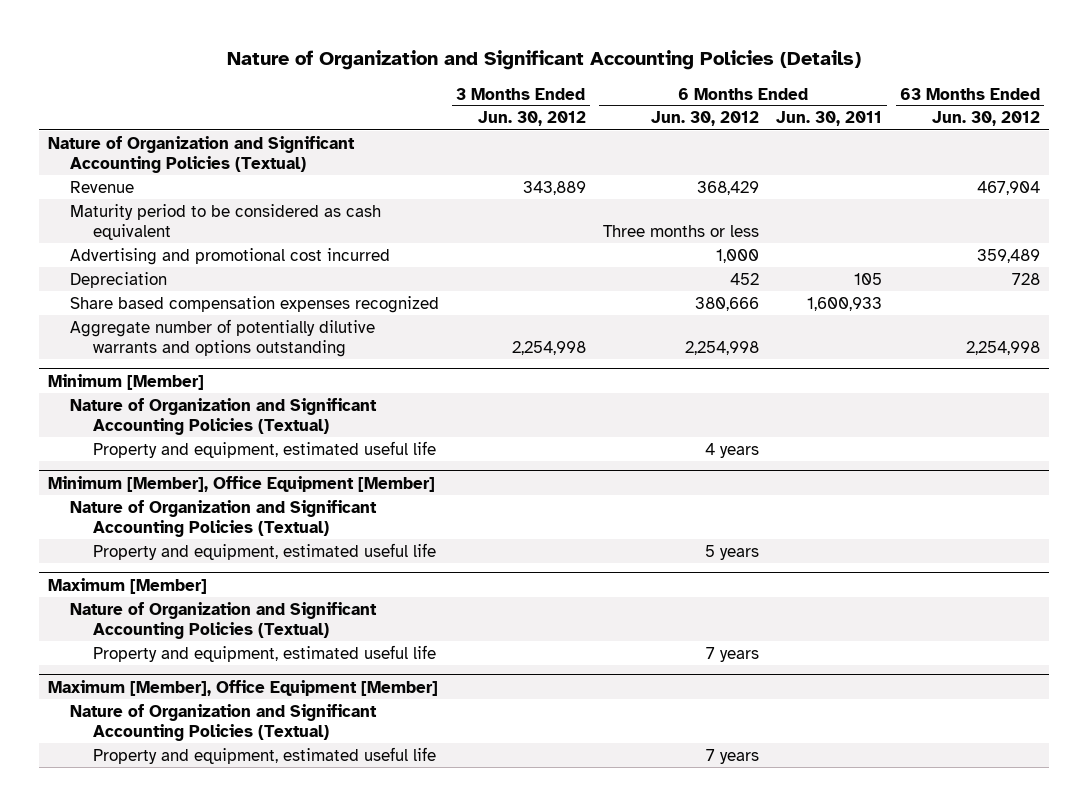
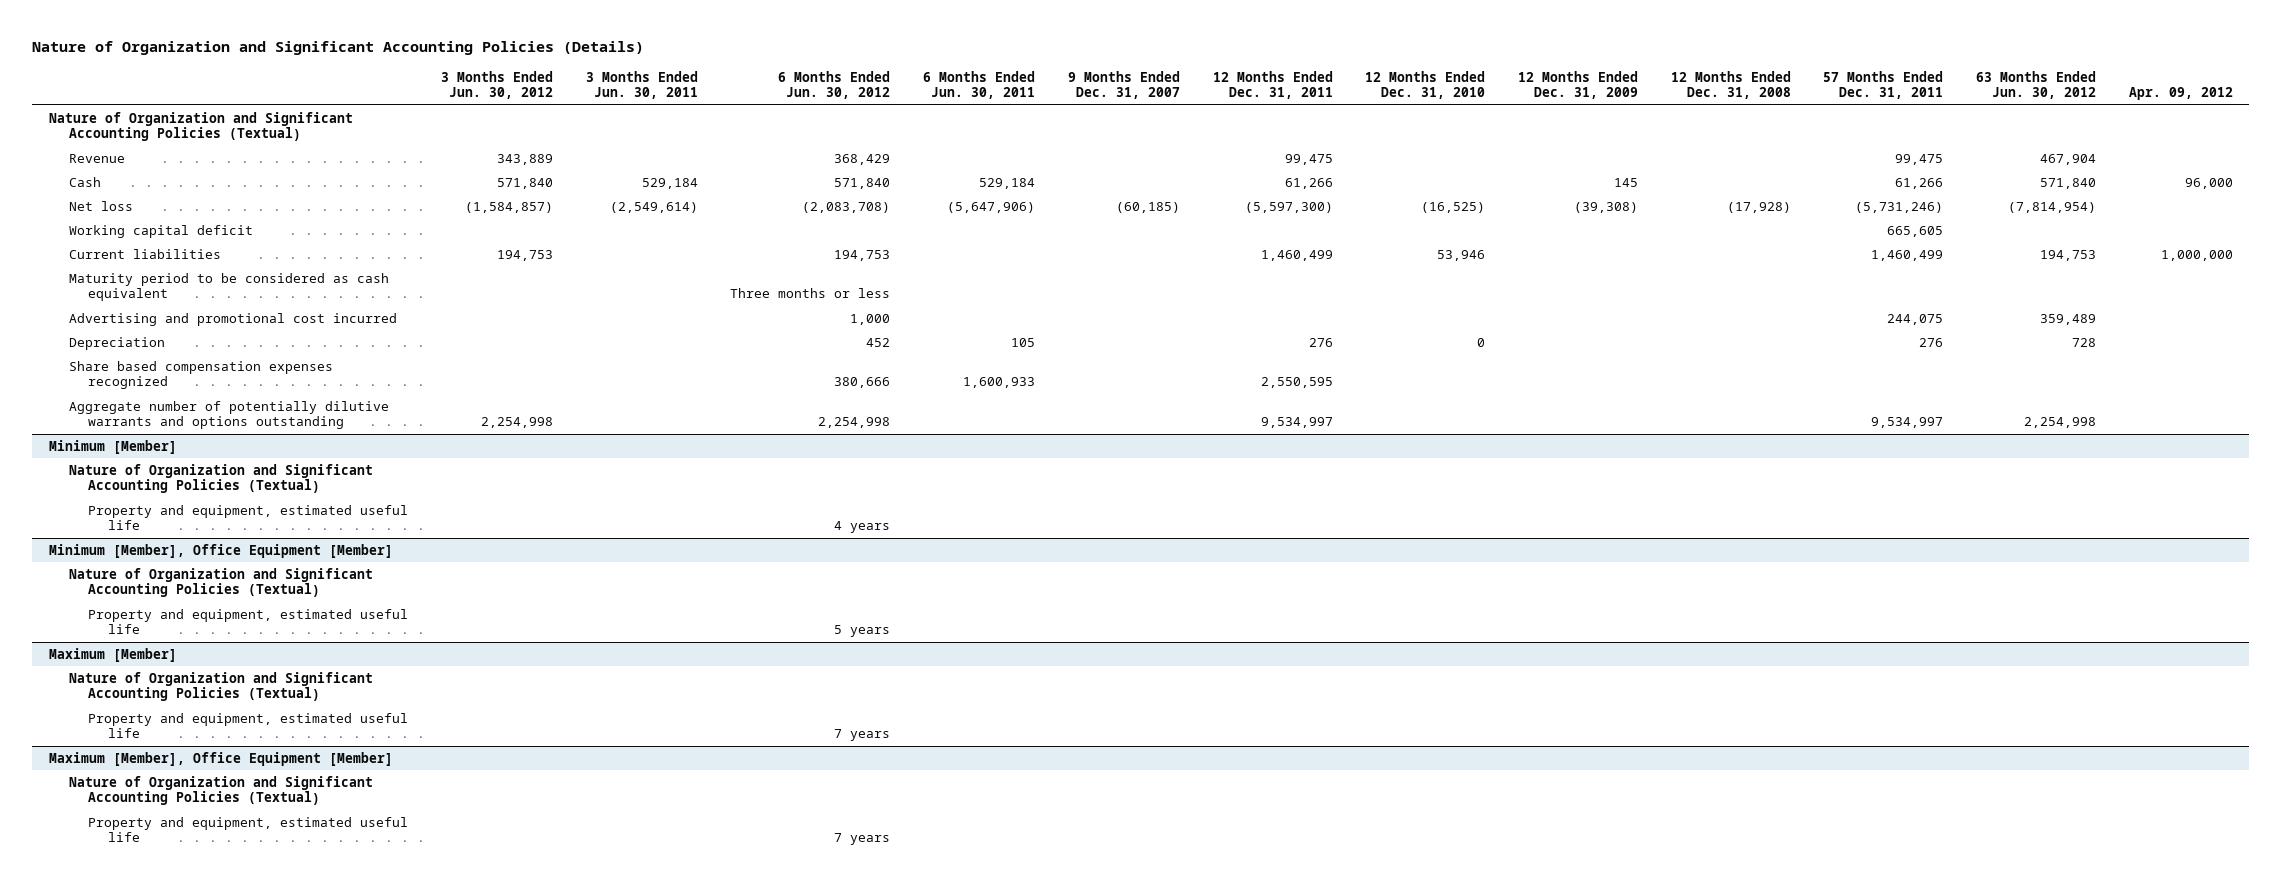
none -> [585,71,698,100] 3 Months Ended Jun. 30, 2011
none -> [1067,71,1180,100] 9 Months Ended Dec. 31, 2007
none -> [1212,71,1333,100] 12 Months Ended Dec. 31, 2011
none -> [1365,71,1486,100] 12 Months Ended Dec. 31, 2010
none -> [1517,71,1638,100] 12 Months Ended Dec. 31, 2009
none -> [1670,71,1791,100] 12 Months Ended Dec. 31, 2008
none -> [1823,71,1944,100] 57 Months Ended Dec. 31, 2011
none -> [2128,87,2233,101] Apr. 09, 2012
none -> [68,176,101,187] Cash
none -> [68,200,133,211] Net loss
none -> [68,224,253,238] Working capital deficit
none -> [68,248,221,259] Current liabilities

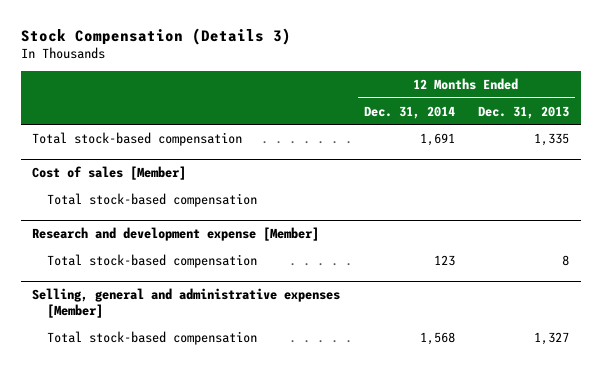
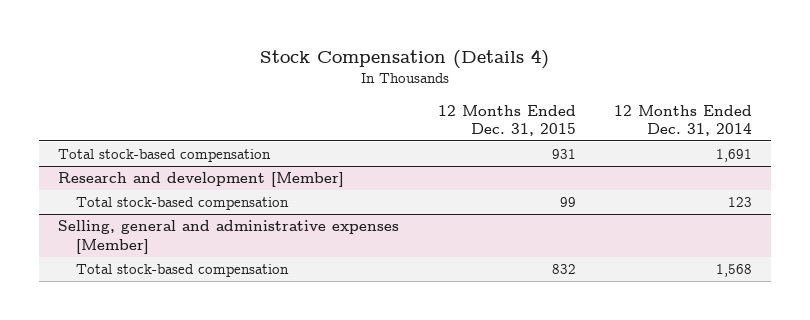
[20,27,291,45] Stock Compensation (Details 3) -> [260,48,550,69] Stock Compensation (Details 4)
[478,105,570,119] Dec. 31, 2013 -> none
none -> [437,104,576,136] 12 Months Ended Dec. 31, 2015
[32,165,187,180] Cost of sales [Member] -> none
[47,192,258,207] Total stock-based compensation -> none
[32,226,320,241] Research and development expense [Member] -> [58,172,345,188] Research and development [Member]

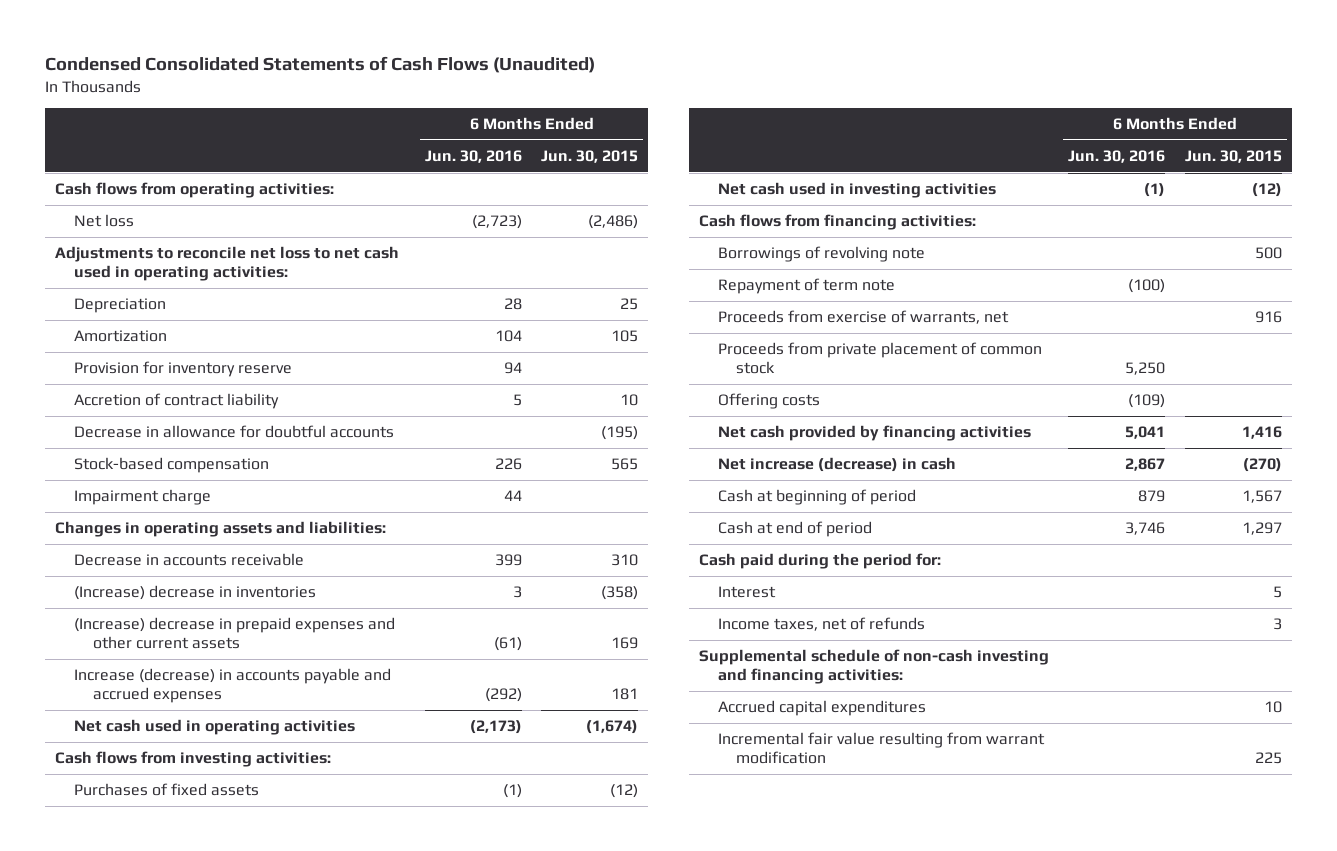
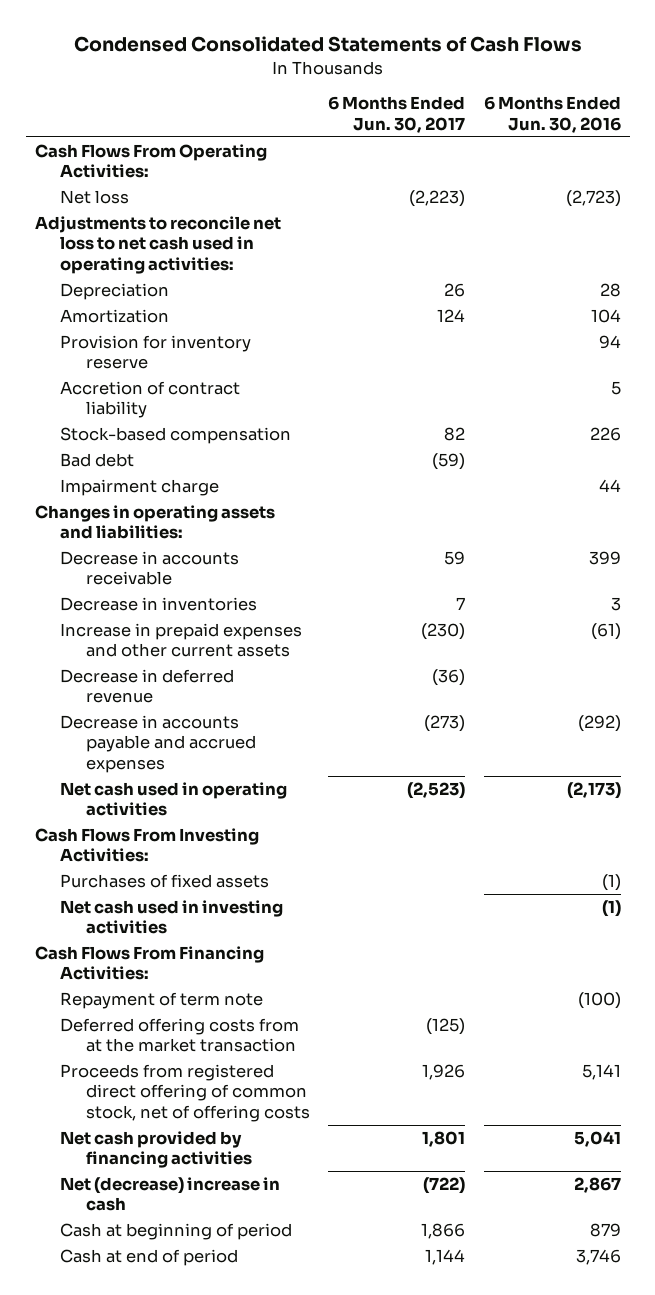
[44,55,595,73] Condensed Consolidated Statements of Cash Flows (Unaudited) -> [73,36,582,53] Condensed Consolidated Statements of Cash Flows
[541,149,639,163] Jun. 30, 2015 -> none
none -> [328,96,466,133] 6 Months Ended Jun. 30, 2017
[54,182,334,199] Cash flows from operating activities: -> [34,143,267,179] Cash Flows From Operating Activities:
[73,425,394,439] Decrease in allowance for doubtful accounts -> none
none -> [60,452,135,467] Bad debt
[73,585,316,601] (Increase) decrease in inventories -> [60,596,258,611] Decrease in inventories
[73,617,395,650] (Increase) decrease in prepaid expenses and other current assets -> [60,622,303,658] Increase in prepaid expenses and other current assets
none -> [60,668,235,704] Decrease in deferred revenue
[73,668,391,704] Increase (decrease) in accounts payable and accrued expenses -> [60,714,256,773] Decrease in accounts payable and accrued expenses
[54,751,331,768] Cash flows from investing activities: -> [34,827,259,863] Cash Flows From Investing Activities:
[717,246,925,263] Borrowings of revolving note -> none
[698,214,976,231] Cash flows from financing activities: -> [34,945,264,981] Cash Flows From Financing Activities:
[717,310,1009,325] Proceeds from exercise of warrants, net -> none
[717,342,1042,375] Proceeds from private placement of common stock -> none
[717,393,820,410] Offering costs -> none
none -> [60,1017,300,1053] Deferred offering costs from at the market transaction
none -> [60,1063,310,1122] Proceeds from registered direct offering of common stock, net of offering costs
[717,457,956,473] Net increase (decrease) in cash -> [60,1176,281,1212] Net (decrease) increase in cash
[698,553,941,570] Cash paid during the period for: -> none
[717,586,776,599] Interest -> none
[717,617,925,632] Income taxes, net of refunds -> none
[698,649,1049,685] Supplemental schedule of non-cash investing and financing activities: -> none
[717,700,926,717] Accrued capital expenditures -> none
[717,732,1045,765] Incremental fair value resulting from warrant modification -> none

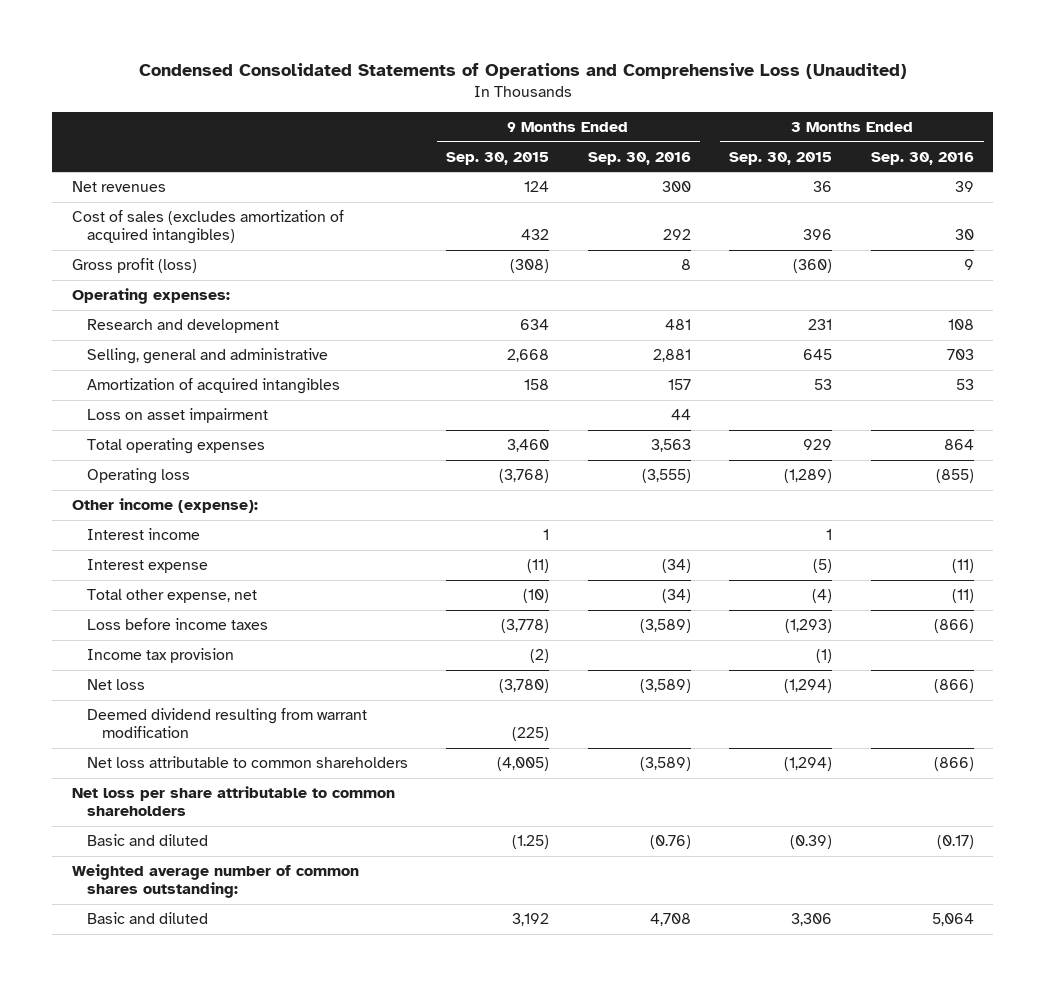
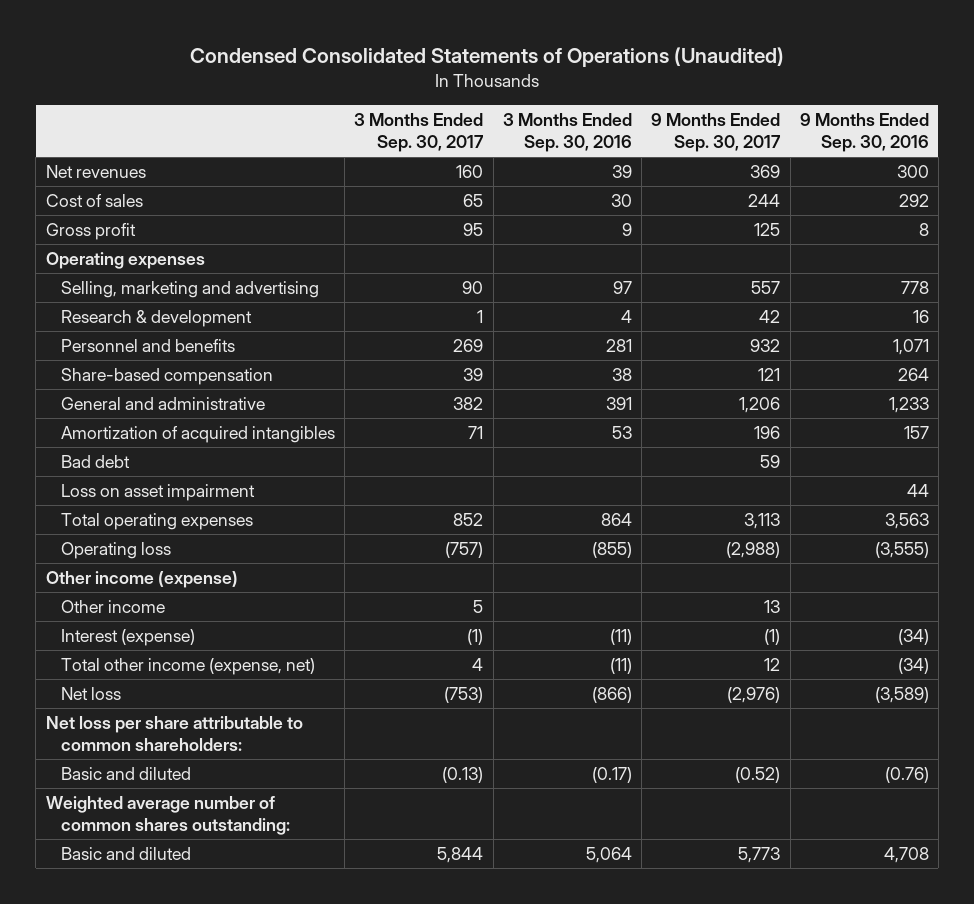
[138,63,907,80] Condensed Consolidated Statements of Operations and Comprehensive Loss (Unaudited) -> [190,47,785,68] Condensed Consolidated Statements of Operations (Unaudited)
[446,151,550,165] Sep. 30, 2015 -> none
[729,151,833,165] Sep. 30, 2015 -> none
none -> [354,113,485,152] 3 Months Ended Sep. 30, 2017
none -> [651,113,782,152] 9 Months Ended Sep. 30, 2017
[71,210,344,244] Cost of sales (excludes amortization of acquired intangibles) -> [45,194,143,208] Cost of sales
[71,258,197,274] Gross profit (loss) -> [45,223,136,241] Gross profit
[71,288,230,305] Operating expenses: -> [45,252,205,270] Operating expenses
none -> [60,281,319,299] Selling, marketing and advertising
[86,319,279,334] Research and development -> [60,310,252,328] Research & development
[664,319,691,331] 481 -> [912,310,929,324] 16
[947,319,974,331] 108 -> [620,310,632,324] 4
none -> [60,339,235,353] Personnel and benefits
none -> [60,368,273,386] Share-based compensation
[86,348,328,365] Selling, general and administrative -> [60,397,265,411] General and administrative
[652,349,691,363] 2,881 -> [888,397,929,414] 1,233
[946,349,974,361] 703 -> [605,397,632,411] 391
none -> [60,455,130,469] Bad debt
[86,528,200,541] Interest income -> none
[86,618,268,631] Loss before income taxes -> none
[86,648,234,664] Income tax provision -> none
[71,498,258,514] Other income (expense): -> [45,571,238,589] Other income (expense)
none -> [60,600,165,614] Other income
[86,559,208,574] Interest expense -> [60,629,195,647] Interest (expense)
[86,589,257,604] Total other expense, net -> [60,658,315,676] Total other income (expense, net)
[86,708,367,738] Deemed dividend resulting from warrant modification -> none
[86,756,408,769] Net loss attributable to common shareholders -> none
[71,786,395,816] Net loss per share attributable to common shareholders -> [45,716,303,751] Net loss per share attributable to common shareholders:

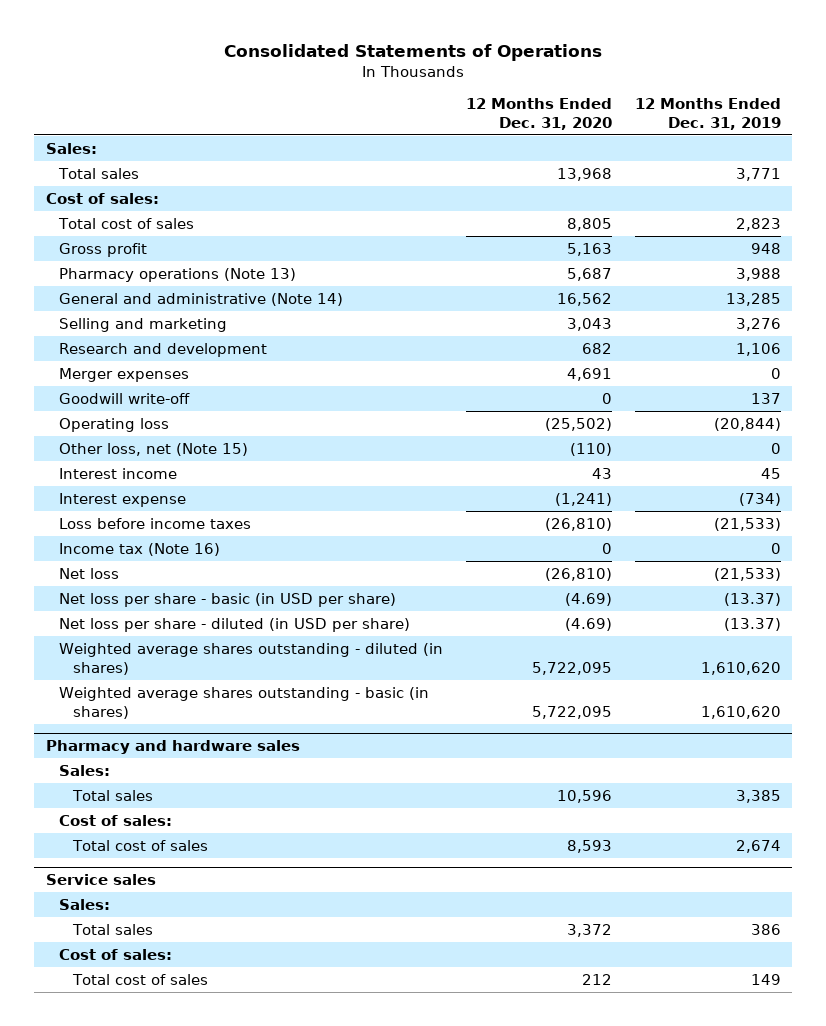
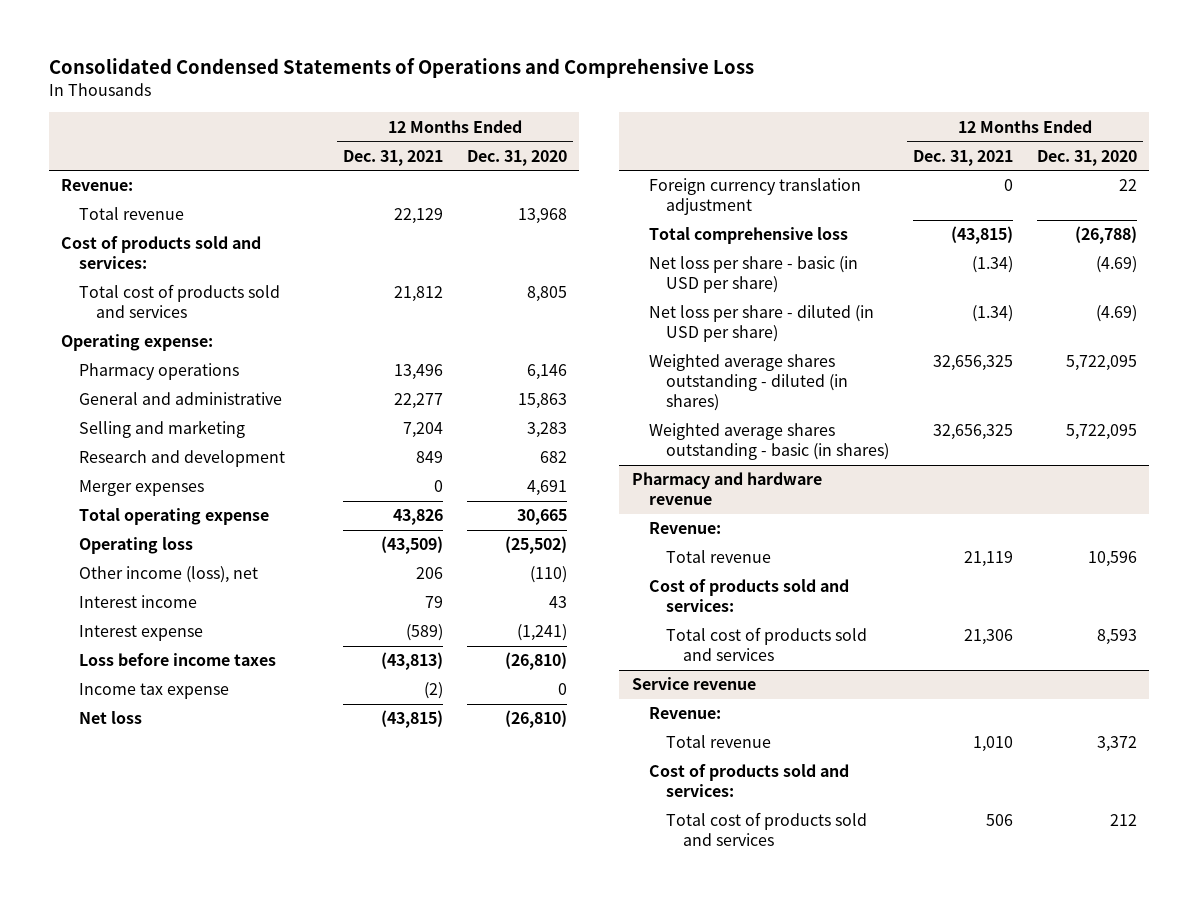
[224,43,603,61] Consolidated Statements of Operations -> [49,58,755,79] Consolidated Condensed Statements of Operations and Comprehensive Loss
[634,98,781,130] 12 Months Ended Dec. 31, 2019 -> none
none -> [342,149,443,166] Dec. 31, 2021
[59,242,148,257] Gross profit -> none
[45,142,97,154] Sales: -> [61,179,134,192] Revenue:
[58,167,140,179] Total sales -> [78,207,184,221] Total revenue
[45,192,159,204] Cost of sales: -> [61,236,262,270] Cost of products sold and services:
[58,217,195,229] Total cost of sales -> [78,284,280,319] Total cost of products sold and services
none -> [61,334,214,352] Operating expense:
[59,267,297,282] Pharmacy operations (Note 13) -> [78,363,239,381] Pharmacy operations
[567,267,613,281] 5,687 -> [527,364,568,381] 6,146
[59,292,344,306] General and administrative (Note 14) -> [78,392,282,406] General and administrative
[557,292,613,306] 16,562 -> [518,393,568,410] 15,863
[567,317,613,331] 3,043 -> [527,422,568,439] 3,283
[59,392,191,404] Goodwill write-off -> none
none -> [78,508,269,526] Total operating expense
[59,442,249,456] Other loss, net (Note 15) -> [78,566,258,584] Other income (loss), net
[59,542,221,556] Income tax (Note 16) -> [78,683,229,700] Income tax expense
none -> [648,178,861,216] Foreign currency translation adjustment
none -> [648,227,848,245] Total comprehensive loss
[45,740,300,755] Pharmacy and hardware sales -> [631,472,822,506] Pharmacy and hardware revenue
[59,764,111,776] Sales: -> [648,522,721,535] Revenue:
[72,789,154,801] Total sales -> [665,550,771,564] Total revenue
[59,814,173,826] Cost of sales: -> [648,579,849,613] Cost of products sold and services:
[72,839,209,851] Total cost of sales -> [665,627,867,662] Total cost of products sold and services
[45,874,156,886] Service sales -> [631,677,756,691] Service revenue
[59,898,111,910] Sales: -> [648,707,721,720] Revenue:
[72,923,154,935] Total sales -> [665,735,771,749] Total revenue
[59,948,173,960] Cost of sales: -> [648,764,849,798] Cost of products sold and services:
[72,973,209,985] Total cost of sales -> [665,812,867,847] Total cost of products sold and services

